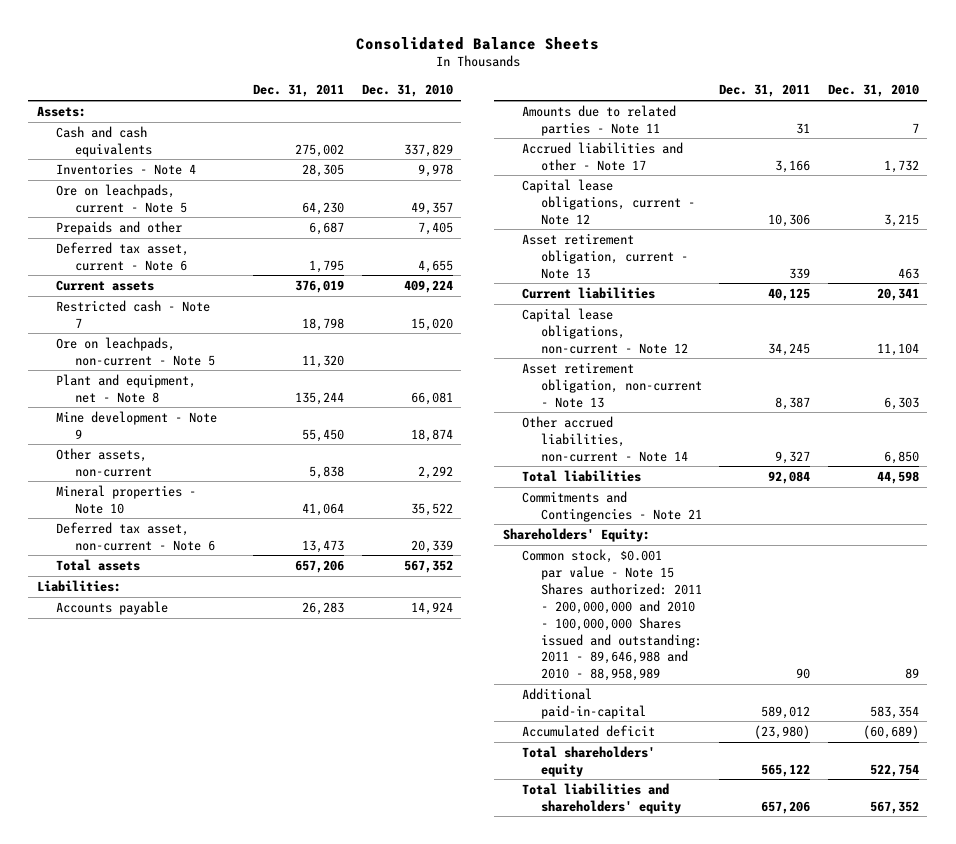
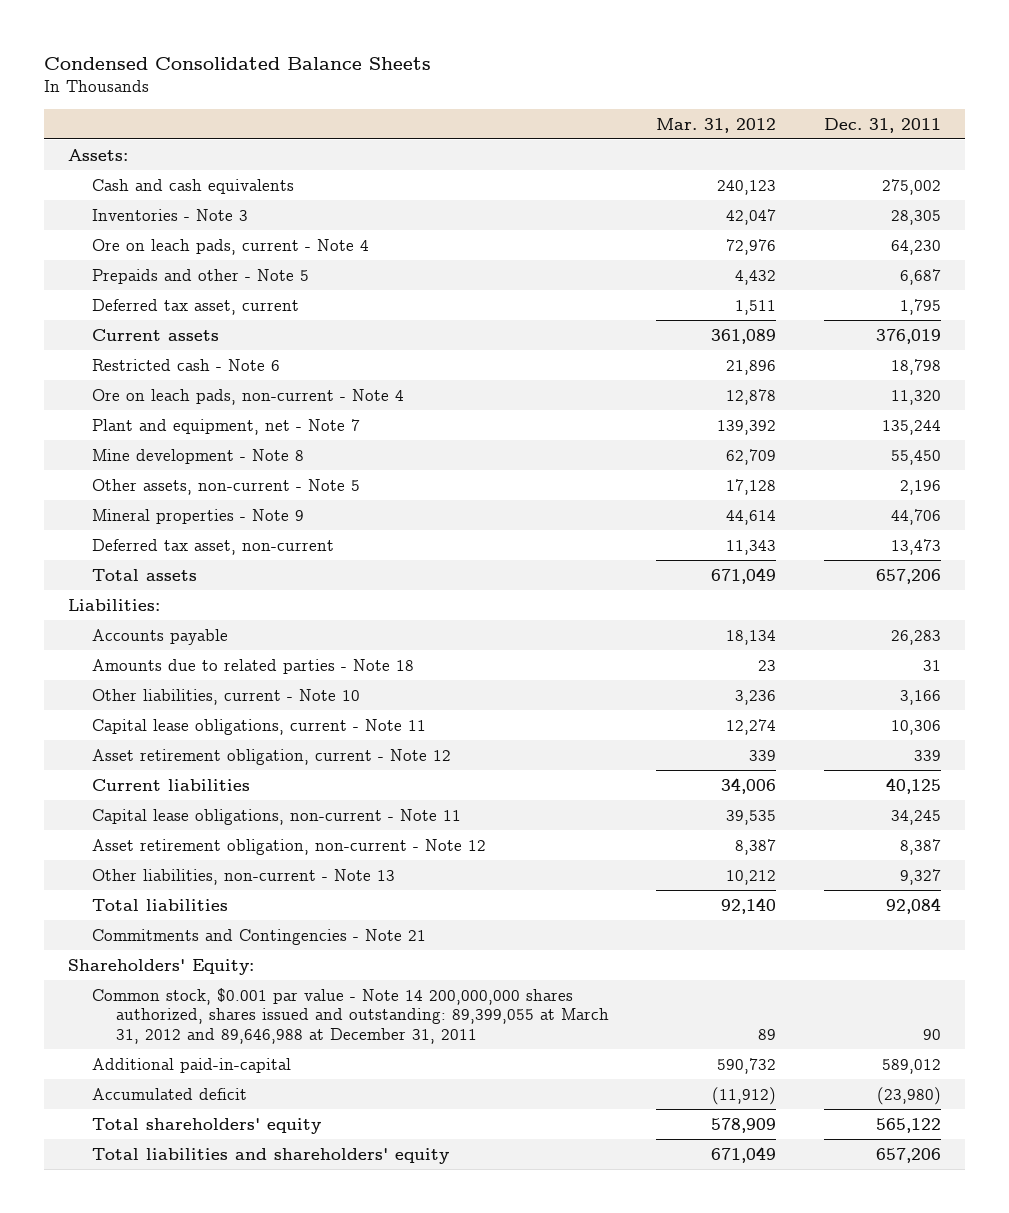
[355,36,599,50] Consolidated Balance Sheets -> [43,56,431,70] Condensed Consolidated Balance Sheets
[361,84,453,98] Dec. 31, 2010 -> none
none -> [656,117,777,133] Mar. 31, 2012
[55,162,196,175] Inventories - Note 4 -> [91,208,248,221] Inventories - Note 3
[55,183,187,213] Ore on leachpads, current - Note 5 -> [91,238,369,255] Ore on leach pads, current - Note 4
[55,220,182,235] Prepaids and other -> [91,268,309,284] Prepaids and other - Note 5
[55,241,189,271] Deferred tax asset, current - Note 6 -> [91,298,299,315] Deferred tax asset, current
[55,299,210,328] Restricted cash - Note 7 -> [91,358,280,371] Restricted cash - Note 6
[55,336,215,366] Ore on leachpads, non-current - Note 5 -> [91,388,404,405] Ore on leach pads, non-current - Note 4
[55,373,196,403] Plant and equipment, net - Note 8 -> [91,418,360,435] Plant and equipment, net - Note 7
[55,410,217,439] Mine development - Note 9 -> [91,448,304,464] Mine development - Note 8
[55,447,152,477] Other assets, non-current -> [91,478,360,495] Other assets, non-current - Note 5
[309,465,345,479] 5,838 -> [900,479,942,495] 2,196
[55,484,196,514] Mineral properties - Note 10 -> [91,508,304,524] Mineral properties - Note 9
[302,502,345,516] 41,064 -> [891,508,942,525] 44,706
[55,521,215,551] Deferred tax asset, non-current - Note 6 -> [91,538,334,555] Deferred tax asset, non-current
[521,104,676,136] Amounts due to related parties - Note 11 -> [91,658,414,674] Amounts due to related parties - Note 18
[521,141,683,171] Accrued liabilities and other - Note 17 -> [91,688,360,705] Other liabilities, current - Note 10
[521,178,695,225] Capital lease obligations, current - Note 12 -> [91,718,426,735] Capital lease obligations, current - Note 11
[521,232,688,279] Asset retirement obligation, current - Note 13 -> [91,748,451,765] Asset retirement obligation, current - Note 12
[521,307,688,354] Capital lease obligations, non-current - Note 12 -> [91,808,461,825] Capital lease obligations, non-current - Note 11
[521,361,702,408] Asset retirement obligation, non-current - Note 13 -> [91,838,486,855] Asset retirement obligation, non-current - Note 12
[521,415,688,462] Other accrued liabilities, non-current - Note 14 -> [91,868,395,885] Other liabilities, non-current - Note 13
[521,548,702,682] Common stock, $0.001 par value - Note 15 Shares authorized: 2011 - 200,000,000 and 2010 - 100,000,000 Shares issued and outstanding: 2011 - 89,646,988 and 2010 - 88,958,989 -> [91,987,609,1045] Common stock, $0.001 par value - Note 14 200,000,000 shares authorized, shares issued and outstanding: 89,399,055 at March 31, 2012 and 89,646,988 at December 31, 2011

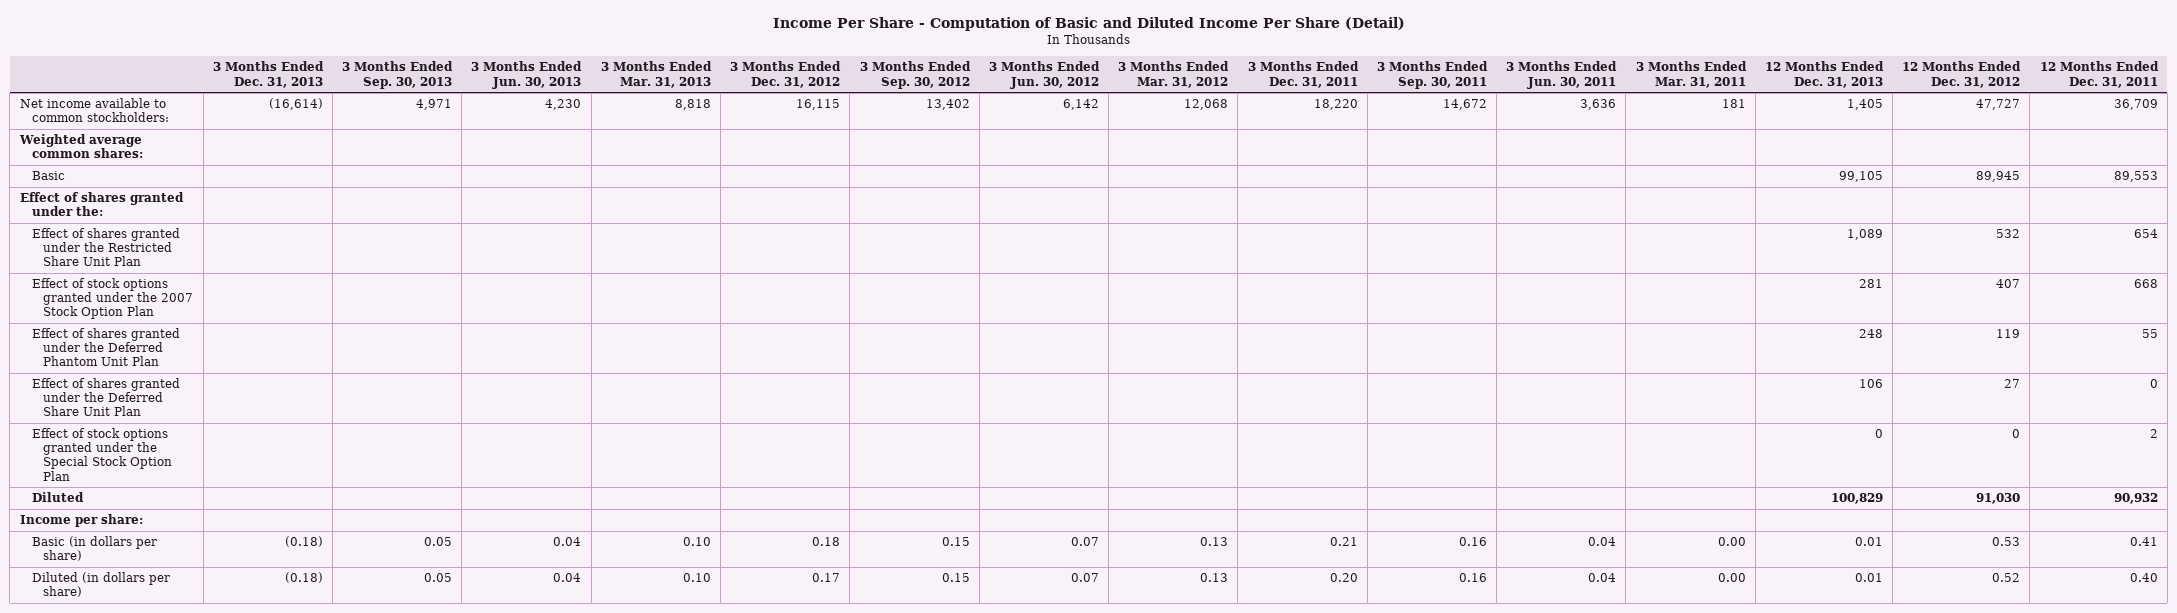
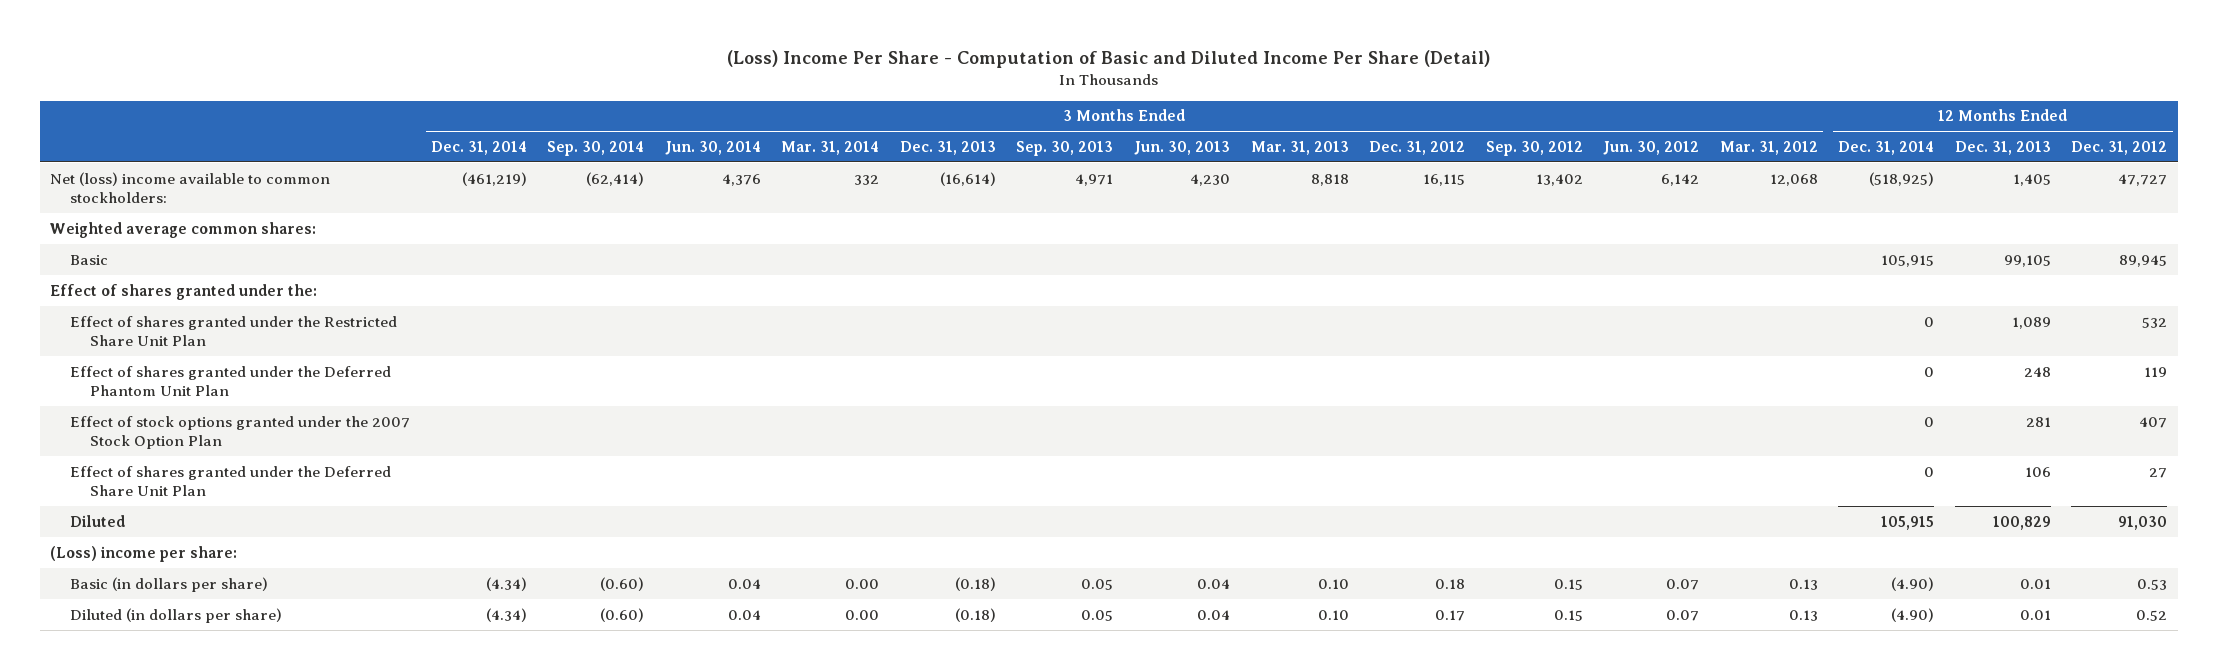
[772,17,1405,32] Income Per Share - Computation of Basic and Diluted Income Per Share (Detail) -> [726,50,1490,69] (Loss) Income Per Share - Computation of Basic and Diluted Income Per Share (Detail)
[1247,61,1359,88] 3 Months Ended Dec. 31, 2011 -> none
[1376,61,1488,89] 3 Months Ended Sep. 30, 2011 -> none
[1506,61,1618,89] 3 Months Ended Jun. 30, 2011 -> none
[1635,61,1747,88] 3 Months Ended Mar. 31, 2011 -> none
[2039,61,2159,88] 12 Months Ended Dec. 31, 2011 -> none
none -> [430,141,527,156] Dec. 31, 2014
none -> [547,141,645,157] Sep. 30, 2014
none -> [664,141,761,156] Jun. 30, 2014
none -> [781,141,880,156] Mar. 31, 2014
none -> [1838,141,1935,156] Dec. 31, 2014
[19,98,169,123] Net income available to common stockholders: -> [50,171,331,204] Net (loss) income available to common stockholders:
[31,278,194,320] Effect of stock options granted under the 2007 Stock Option Plan -> [70,415,411,450] Effect of stock options granted under the 2007 Stock Option Plan
[31,428,173,481] Effect of stock options granted under the Special Stock Option Plan -> none
[19,514,143,528] Income per share: -> [50,545,238,562] (Loss) income per share:

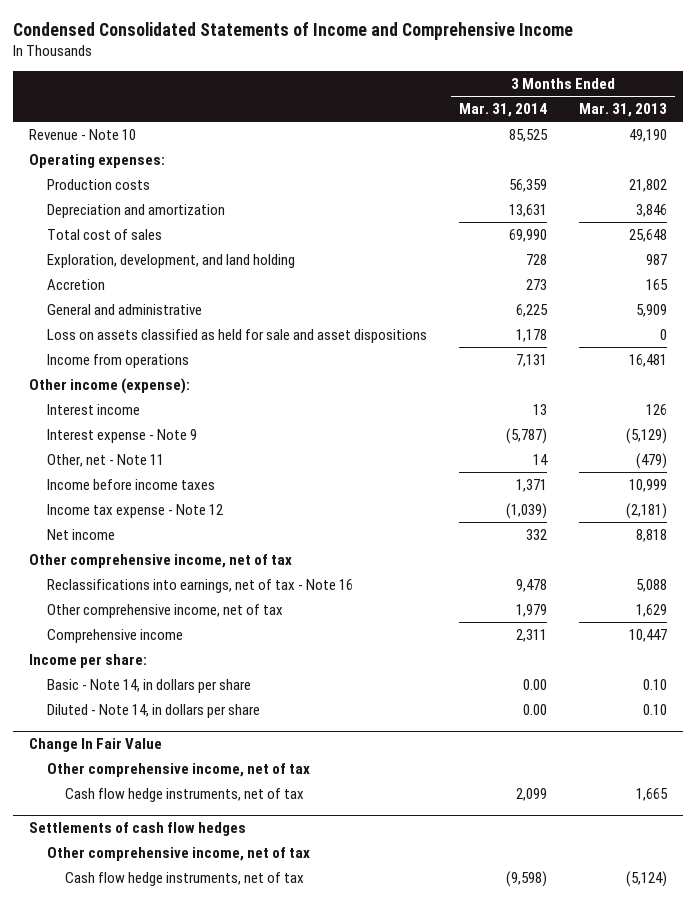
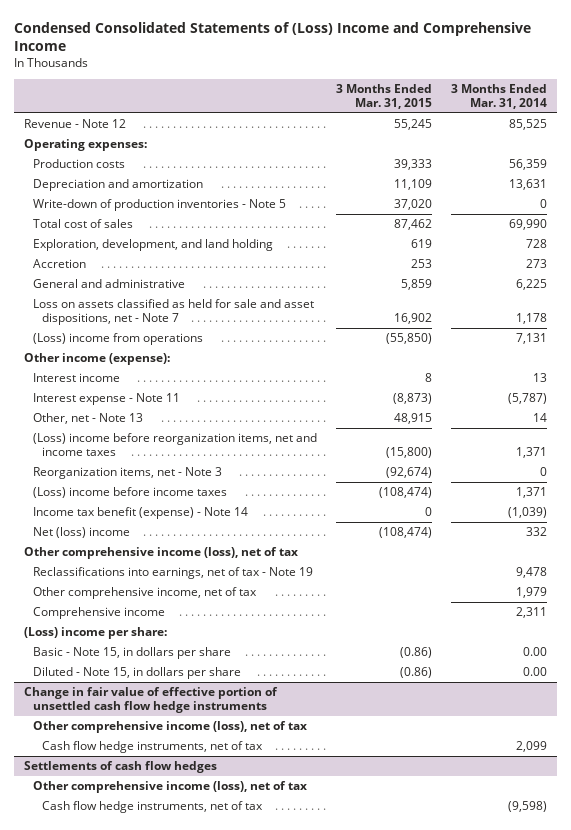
[12,22,573,41] Condensed Consolidated Statements of Income and Comprehensive Income -> [14,21,532,51] Condensed Consolidated Statements of (Loss) Income and Comprehensive Income
[579,103,668,118] Mar. 31, 2013 -> none
none -> [335,84,432,110] 3 Months Ended Mar. 31, 2015
[28,128,136,140] Revenue - Note 10 -> [23,119,126,129] Revenue - Note 12
none -> [32,199,286,212] Write-down of production inventories - Note 5
[46,328,427,343] Loss on assets classified as held for sale and asset dispositions -> [32,299,314,326] Loss on assets classified as held for sale and asset dispositions, net - Note 7
[46,353,189,368] Income from operations -> [32,333,203,346] (Loss) income from operations
[46,428,197,443] Interest expense - Note 9 -> [32,393,180,406] Interest expense - Note 11
[46,453,164,467] Other, net - Note 11 -> [32,413,143,425] Other, net - Note 13
none -> [32,433,317,457] (Loss) income before reorganization items, net and income taxes
none -> [32,467,222,480] Reorganization items, net - Note 3
[46,478,215,490] Income before income taxes -> [32,487,227,499] (Loss) income before income taxes
[46,503,223,518] Income tax expense - Note 12 -> [32,507,248,520] Income tax benefit (expense) - Note 14
[46,528,115,540] Net income -> [32,527,130,539] Net (loss) income
[28,553,292,568] Other comprehensive income, net of tax -> [23,547,298,560] Other comprehensive income (loss), net of tax
[46,578,353,593] Reclassifications into earnings, net of tax - Note 16 -> [32,567,313,580] Reclassifications into earnings, net of tax - Note 19
[28,738,162,753] Change In Fair Value -> none
[28,653,147,668] Income per share: -> [23,627,167,640] (Loss) income per share:
[46,678,251,693] Basic - Note 14, in dollars per share -> [32,647,231,660] Basic - Note 15, in dollars per share
[46,703,260,718] Diluted - Note 14, in dollars per share -> [32,667,241,680] Diluted - Note 15, in dollars per share
none -> [23,687,278,714] Change in fair value of effective portion of unsettled cash flow hedge instruments
[46,762,310,777] Other comprehensive income, net of tax -> [32,721,307,734] Other comprehensive income (loss), net of tax
[46,846,310,861] Other comprehensive income, net of tax -> [32,781,307,794] Other comprehensive income (loss), net of tax

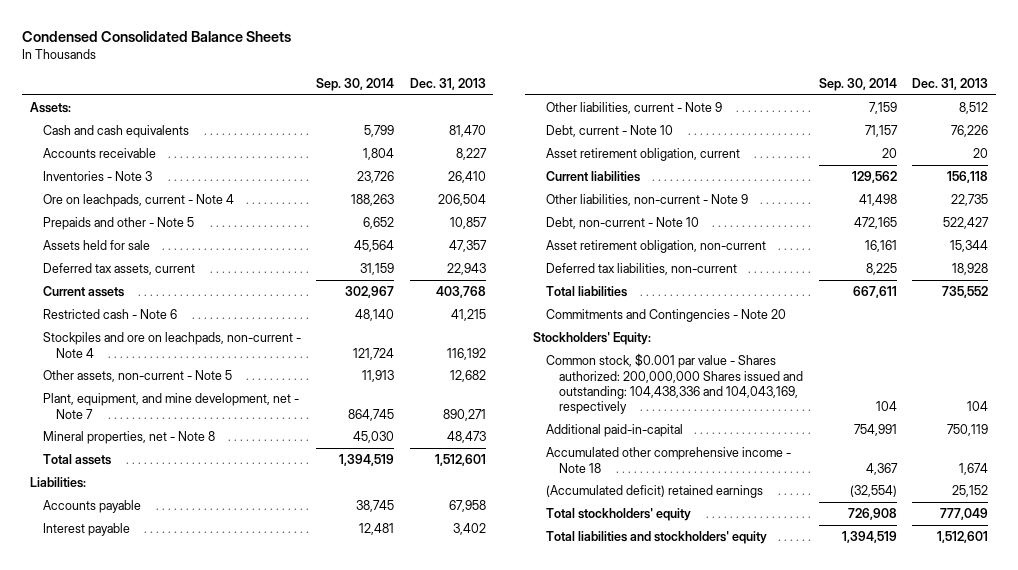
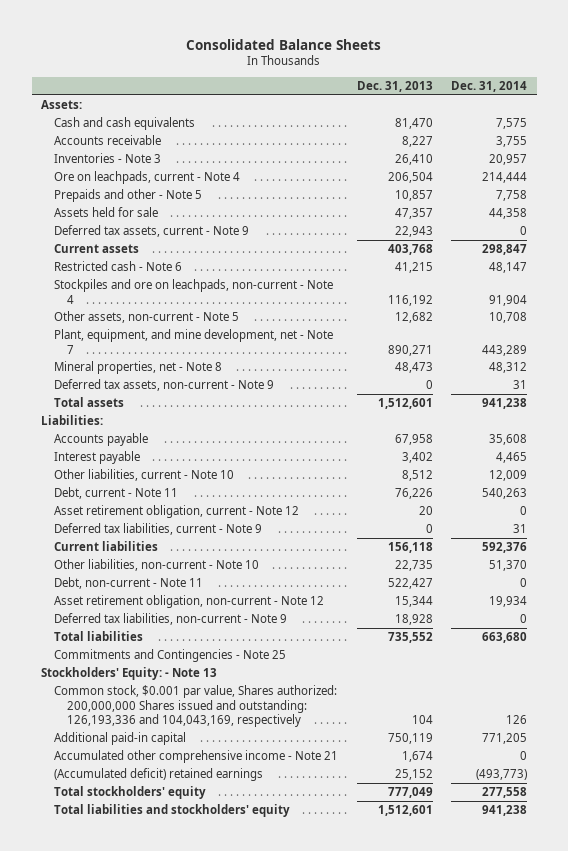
[22,31,292,43] Condensed Consolidated Balance Sheets -> [186,38,382,50] Consolidated Balance Sheets
[316,78,395,92] Sep. 30, 2014 -> none
none -> [451,80,528,92] Dec. 31, 2014
[43,263,196,276] Deferred tax assets, current -> [53,225,249,238] Deferred tax assets, current - Note 9
none -> [53,379,274,392] Deferred tax assets, non-current - Note 9
[545,102,722,115] Other liabilities, current - Note 9 -> [53,469,234,482] Other liabilities, current - Note 10
[545,125,673,138] Debt, current - Note 10 -> [53,487,178,500] Debt, current - Note 11
[545,148,740,162] Asset retirement obligation, current -> [53,505,299,519] Asset retirement obligation, current - Note 12
none -> [53,523,262,536] Deferred tax liabilities, current - Note 9
[545,194,748,207] Other liabilities, non-current - Note 9 -> [53,559,259,572] Other liabilities, non-current - Note 10
[545,217,699,230] Debt, non-current - Note 10 -> [53,577,203,590] Debt, non-current - Note 11
[545,240,766,254] Asset retirement obligation, non-current -> [53,595,324,609] Asset retirement obligation, non-current - Note 12
[545,263,737,276] Deferred tax liabilities, non-current -> [53,613,287,626] Deferred tax liabilities, non-current - Note 9
[545,309,786,323] Commitments and Contingencies - Note 20 -> [53,649,286,663] Commitments and Contingencies - Note 25
[532,332,651,346] Stockholders' Equity: -> [40,667,217,681] Stockholders' Equity: - Note 13
[545,353,803,415] Common stock, $0.001 par value - Shares authorized: 200,000,000 Shares issued and outstanding: 104,438,336 and 104,043,169, respectively -> [53,685,337,728] Common stock, $0.001 par value, Shares authorized: 200,000,000 Shares issued and outstanding: 126,193,336 and 104,043,169, respectively
[545,424,683,438] Additional paid-in-capital -> [53,732,186,746] Additional paid-in capital
[545,447,791,473] Accumulated other comprehensive income - Note 18 -> [53,750,338,764] Accumulated other comprehensive income - Note 21

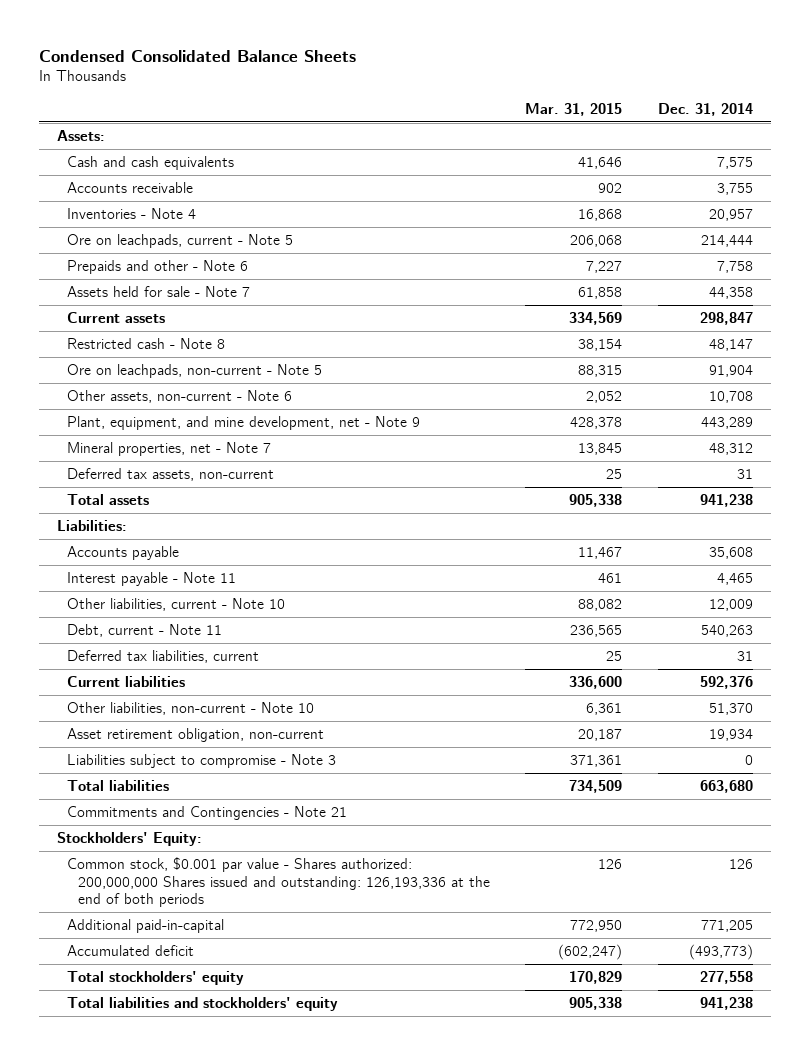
[186,38,382,50] Consolidated Balance Sheets -> [39,49,357,62] Condensed Consolidated Balance Sheets
[356,80,433,92] Dec. 31, 2013 -> none
none -> [525,102,623,116] Mar. 31, 2015
[53,225,249,238] Deferred tax assets, current - Note 9 -> none
[53,153,161,164] Inventories - Note 3 -> [67,207,197,219] Inventories - Note 4
[53,171,240,185] Ore on leachpads, current - Note 4 -> [67,233,294,248] Ore on leachpads, current - Note 5
[53,189,202,203] Prepaids and other - Note 5 -> [67,259,249,274] Prepaids and other - Note 6
[53,207,158,218] Assets held for sale -> [67,285,251,297] Assets held for sale - Note 7
[53,261,182,272] Restricted cash - Note 6 -> [67,337,226,349] Restricted cash - Note 8
[53,279,333,304] Stockpiles and ore on leachpads, non-current - Note 4 -> [67,363,323,378] Ore on leachpads, non-current - Note 5
[53,311,239,324] Other assets, non-current - Note 5 -> [67,389,293,403] Other assets, non-current - Note 6
[53,329,333,354] Plant, equipment, and mine development, net - Note 7 -> [67,415,421,430] Plant, equipment, and mine development, net - Note 9
[53,361,222,375] Mineral properties, net - Note 8 -> [67,441,272,456] Mineral properties, net - Note 7
[53,379,274,392] Deferred tax assets, non-current - Note 9 -> [67,467,275,481] Deferred tax assets, non-current
[53,451,140,465] Interest payable -> [67,571,237,586] Interest payable - Note 11
[53,505,299,519] Asset retirement obligation, current - Note 12 -> none
[53,523,262,536] Deferred tax liabilities, current - Note 9 -> [67,649,260,663] Deferred tax liabilities, current
[53,577,203,590] Debt, non-current - Note 11 -> none
[53,613,287,626] Deferred tax liabilities, non-current - Note 9 -> none
[53,595,324,609] Asset retirement obligation, non-current - Note 12 -> [67,727,325,742] Asset retirement obligation, non-current
none -> [67,753,337,768] Liabilities subject to compromise - Note 3
[53,750,338,764] Accumulated other comprehensive income - Note 21 -> none
[53,649,286,663] Commitments and Contingencies - Note 25 -> [67,805,348,820] Commitments and Contingencies - Note 21
[40,667,217,681] Stockholders' Equity: - Note 13 -> [56,831,202,846] Stockholders' Equity:
[53,685,337,728] Common stock, $0.001 par value, Shares authorized: 200,000,000 Shares issued and outstanding: 126,193,336 and 104,043,169, respectively -> [67,856,490,908] Common stock, $0.001 par value - Shares authorized: 200,000,000 Shares issued and outstanding: 126,193,336 at the end of both periods
[53,732,186,746] Additional paid-in capital -> [67,918,225,933] Additional paid-in-capital
[53,768,263,782] (Accumulated deficit) retained earnings -> [67,944,195,956] Accumulated deficit

